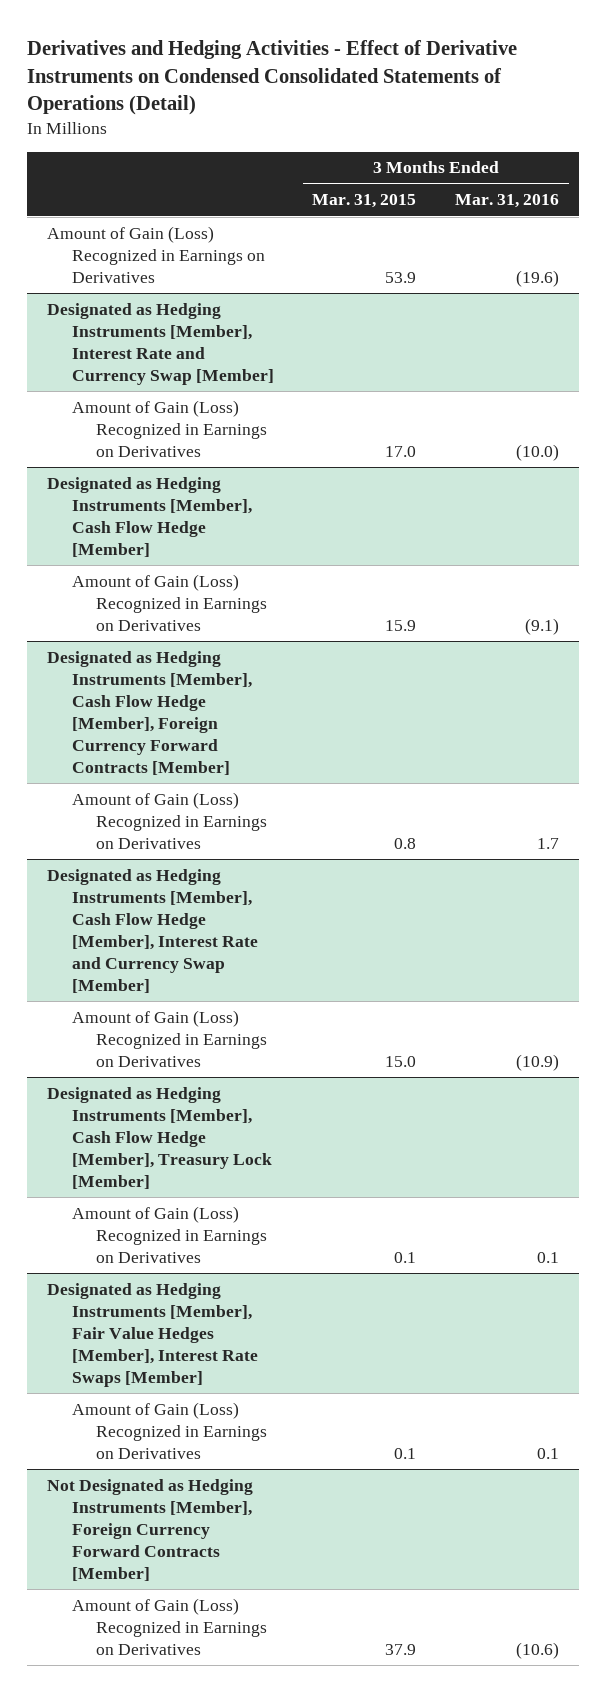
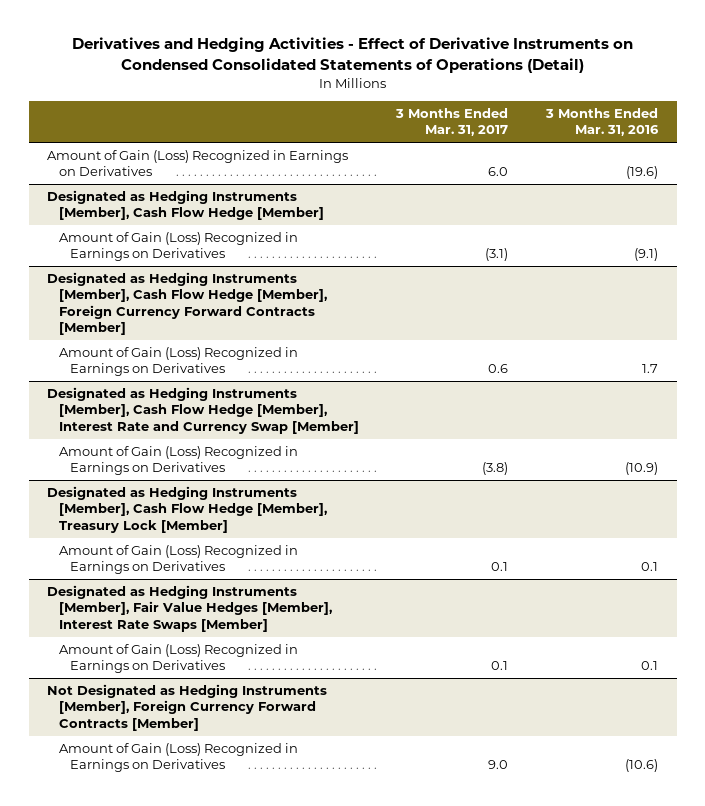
[312,194,417,209] Mar. 31, 2015 -> none
none -> [395,107,509,137] 3 Months Ended Mar. 31, 2017
[46,302,274,385] Designated as Hedging Instruments [Member], Interest Rate and Currency Swap [Member] -> none
[71,399,268,457] Amount of Gain (Loss) Recognized in Earnings on Derivatives -> none

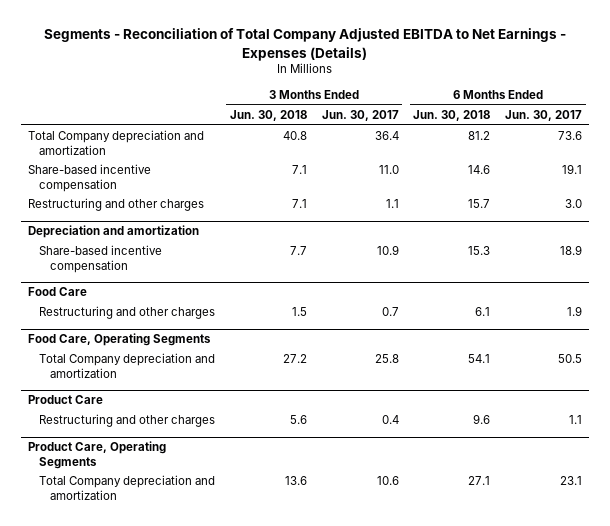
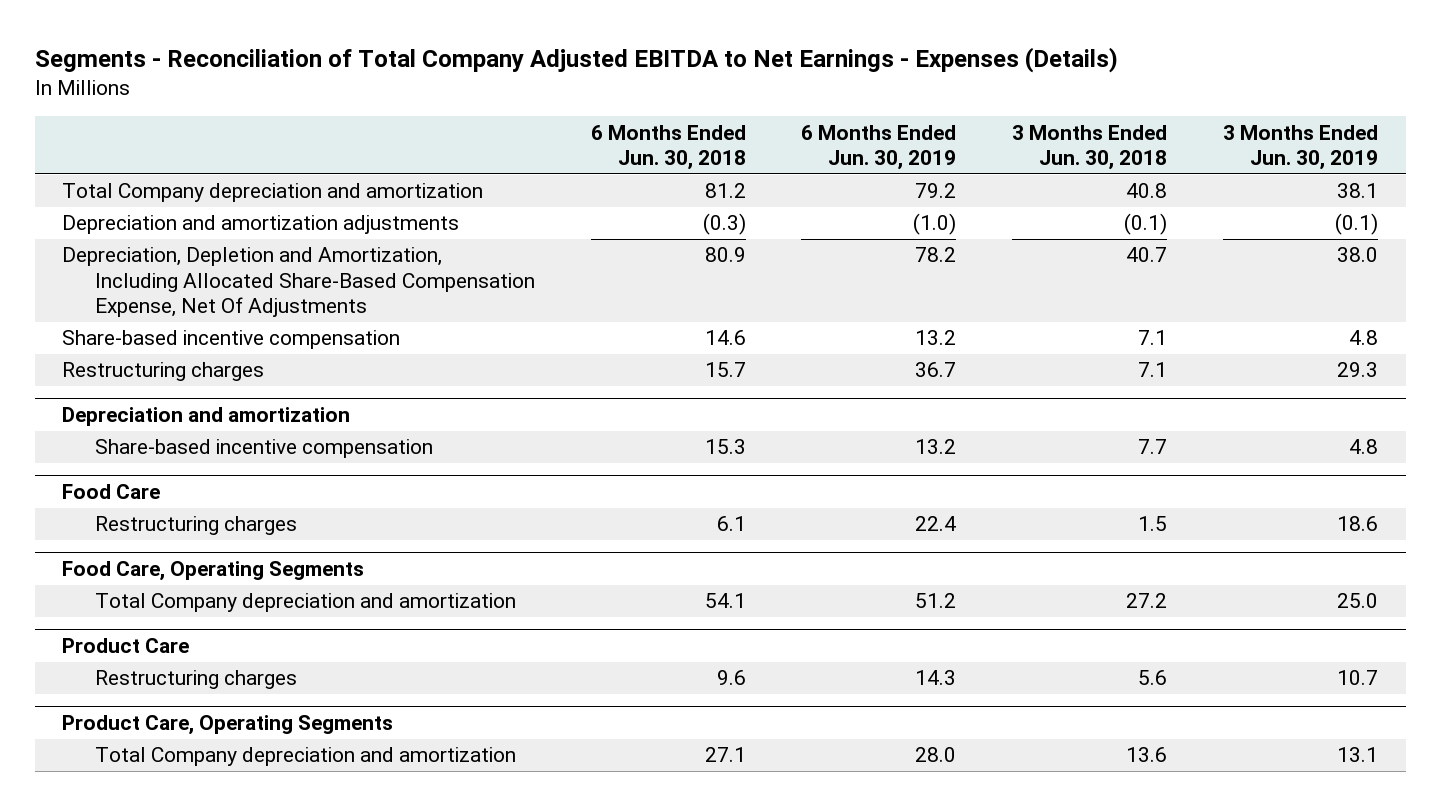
[321,110,399,122] Jun. 30, 2017 -> none
[504,110,582,122] Jun. 30, 2017 -> none
none -> [801,124,957,171] 6 Months Ended Jun. 30, 2019
none -> [1222,124,1378,171] 3 Months Ended Jun. 30, 2019
none -> [62,215,460,235] Depreciation and amortization adjustments
none -> [62,247,536,318] Depreciation, Depletion and Amortization, Including Allocated Share-Based Compensation Expense, Net Of Adjustments
[28,198,205,212] Restructuring and other charges -> [62,362,265,382] Restructuring charges
[39,306,216,320] Restructuring and other charges -> [95,516,298,536] Restructuring charges
[39,414,216,428] Restructuring and other charges -> [95,670,298,690] Restructuring charges

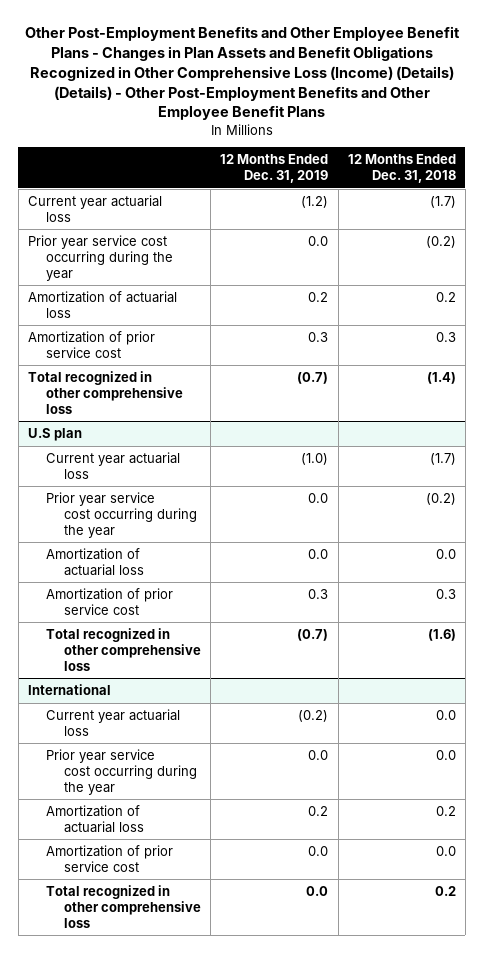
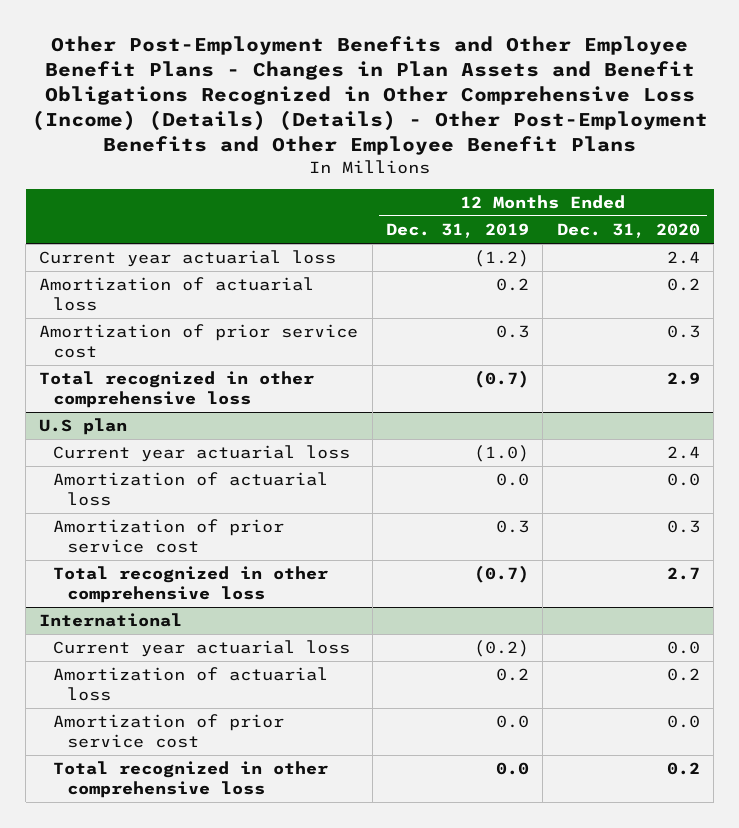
[347,154,456,184] 12 Months Ended Dec. 31, 2018 -> none
none -> [556,223,700,239] Dec. 31, 2020
[27,234,173,281] Prior year service cost occurring during the year -> none
[45,491,197,538] Prior year service cost occurring during the year -> none
[45,748,197,795] Prior year service cost occurring during the year -> none

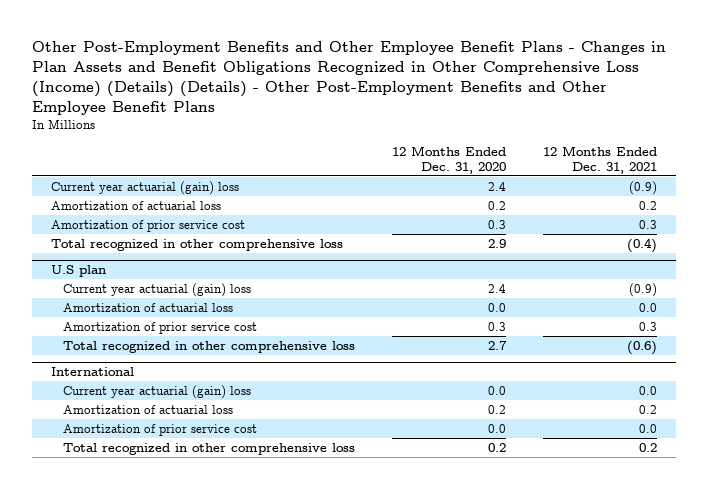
[386,223,530,239] Dec. 31, 2019 -> none
none -> [543,145,658,174] 12 Months Ended Dec. 31, 2021
[39,250,337,268] Current year actuarial loss -> [50,180,239,195] Current year actuarial (gain) loss
[53,445,351,463] Current year actuarial loss -> [63,282,252,297] Current year actuarial (gain) loss
[53,640,351,658] Current year actuarial loss -> [63,384,252,399] Current year actuarial (gain) loss

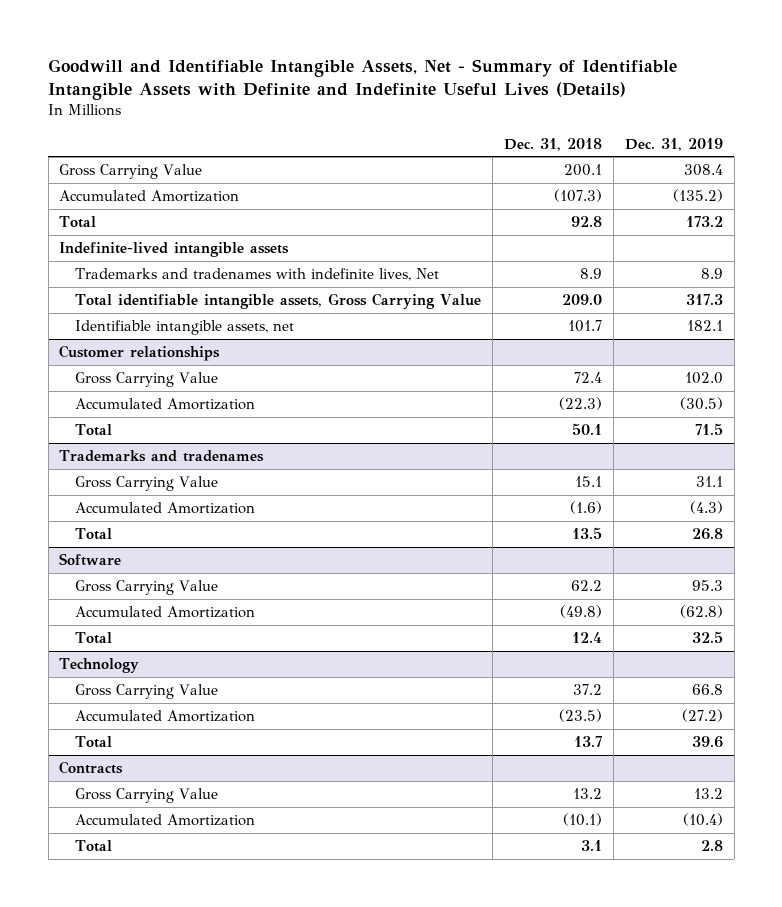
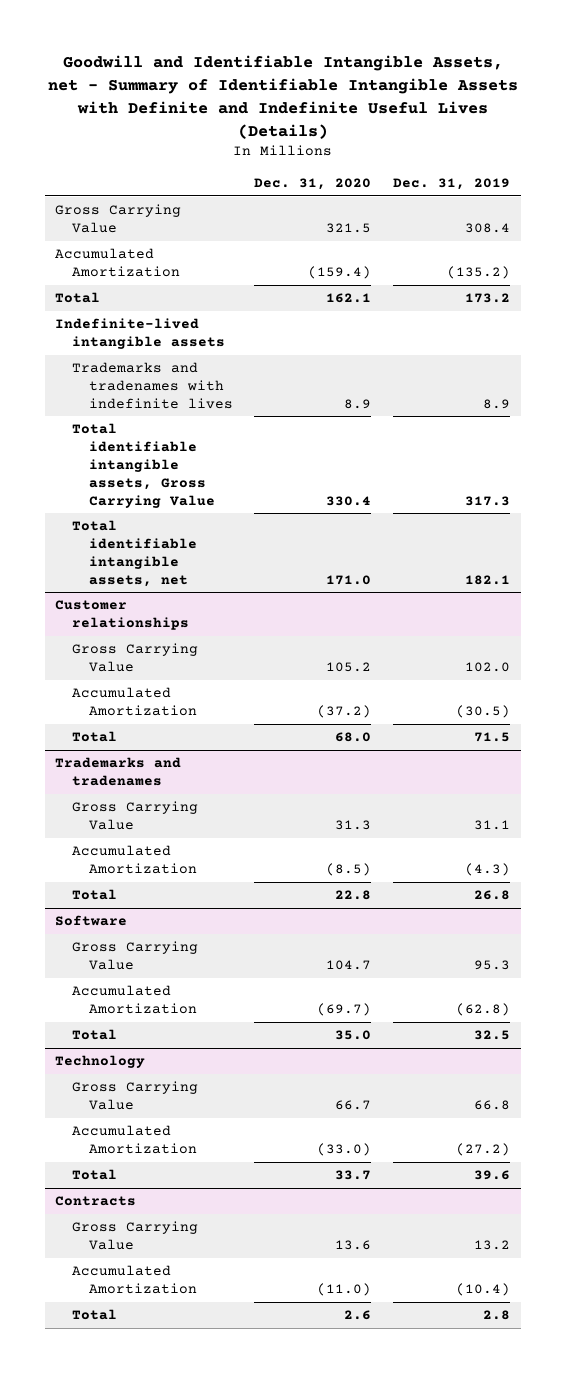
[48,58,678,100] Goodwill and Identifiable Intangible Assets, Net - Summary of Identifiable Intangible Assets with Definite and Indefinite Useful Lives (Details) -> [47,55,518,139] Goodwill and Identifiable Intangible Assets, net - Summary of Identifiable Intangible Assets with Definite and Indefinite Useful Lives (Details)
[503,137,602,151] Dec. 31, 2018 -> none
none -> [254,178,372,191] Dec. 31, 2020
[75,268,440,282] Trademarks and tradenames with indefinite lives, Net -> [72,362,233,409] Trademarks and tradenames with indefinite lives
[75,320,295,336] Identifiable intangible assets, net -> [72,520,197,587] Total identifiable intangible assets, net

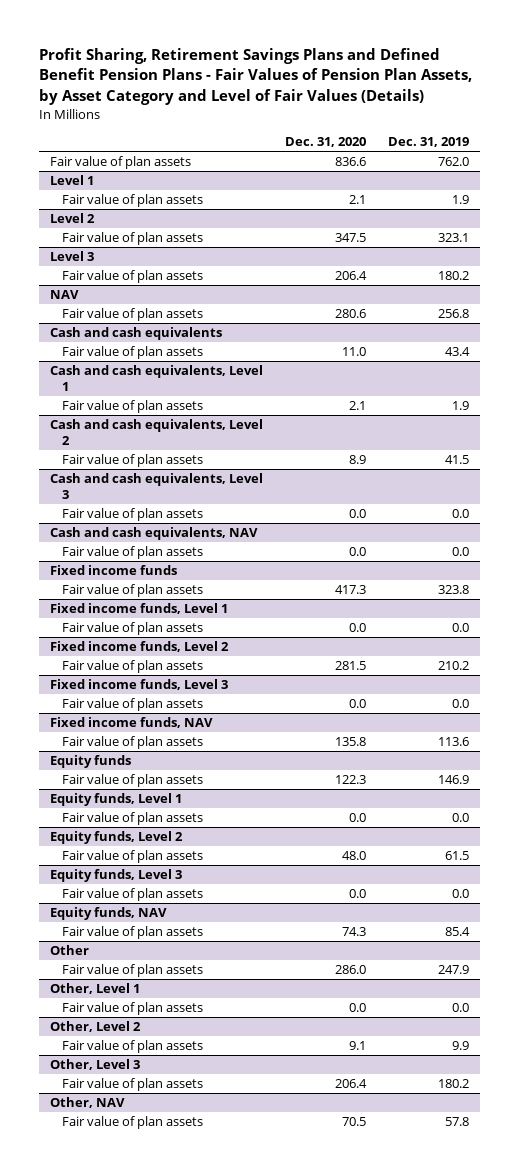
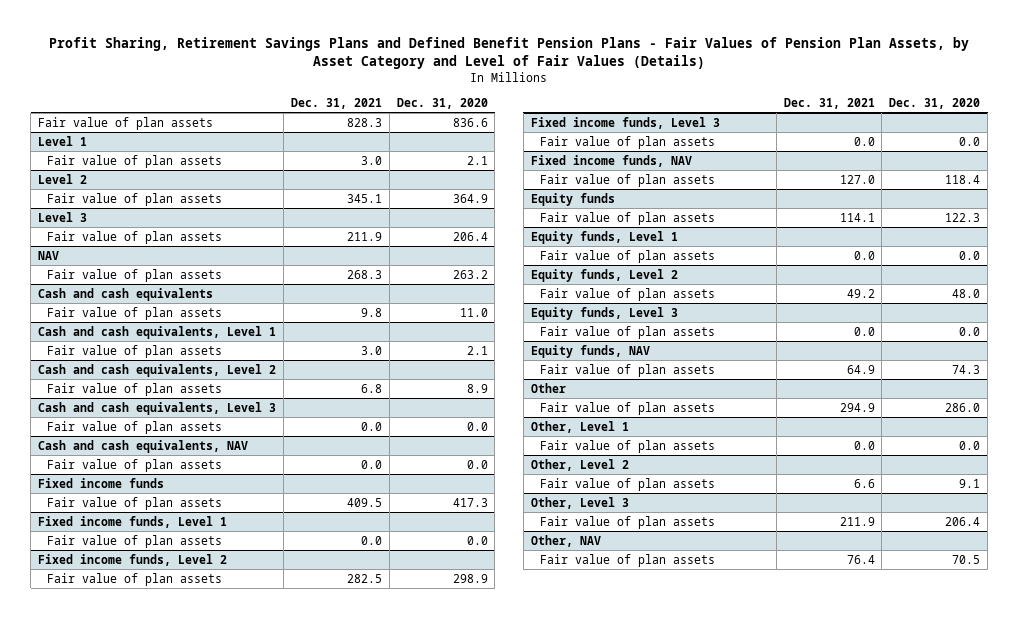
[388,137,470,148] Dec. 31, 2019 -> none
none -> [290,97,382,109] Dec. 31, 2021
[335,233,367,243] 347.5 -> [452,193,488,203] 364.9
[335,309,367,319] 280.6 -> [452,269,488,279] 263.2
[335,661,367,671] 281.5 -> [452,573,488,583] 298.9
[335,737,367,747] 135.8 -> [945,174,981,184] 118.4

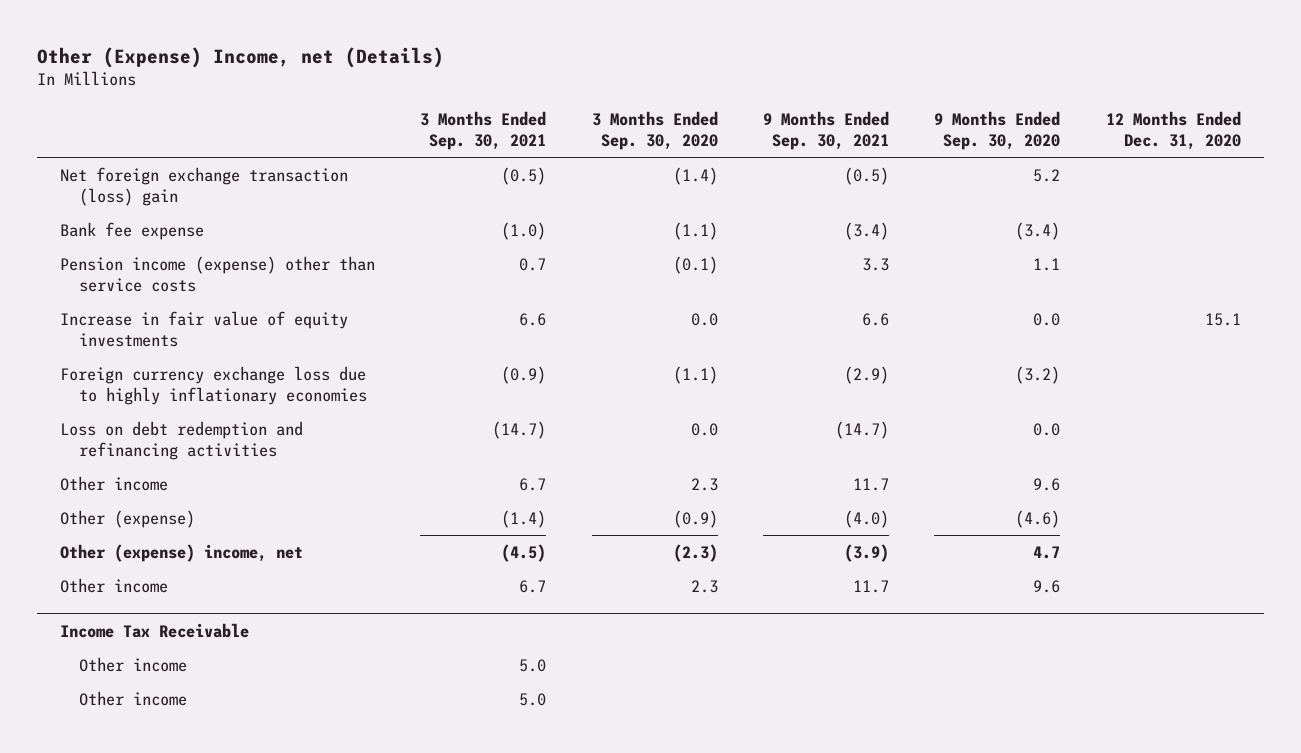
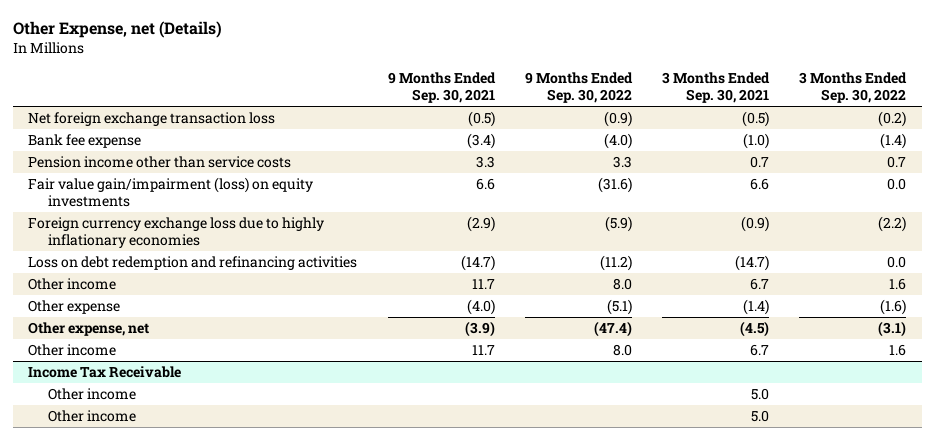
[37,46,445,68] Other (Expense) Income, net (Details) -> [13,21,223,39] Other Expense, net (Details)
[591,110,718,151] 3 Months Ended Sep. 30, 2020 -> none
[934,110,1061,151] 9 Months Ended Sep. 30, 2020 -> none
[1105,110,1241,151] 12 Months Ended Dec. 31, 2020 -> none
none -> [524,71,633,104] 9 Months Ended Sep. 30, 2022
none -> [799,71,908,104] 3 Months Ended Sep. 30, 2022
[59,166,348,207] Net foreign exchange transaction (loss) gain -> [28,112,276,127] Net foreign exchange transaction loss
[59,255,375,293] Pension income (expense) other than service costs -> [28,156,292,169] Pension income other than service costs
[59,310,348,348] Increase in fair value of equity investments -> [28,177,314,208] Fair value gain/impairment (loss) on equity investments
[59,509,195,528] Other (expense) -> [28,300,121,315] Other expense
[59,543,303,562] Other (expense) income, net -> [28,322,150,337] Other expense, net

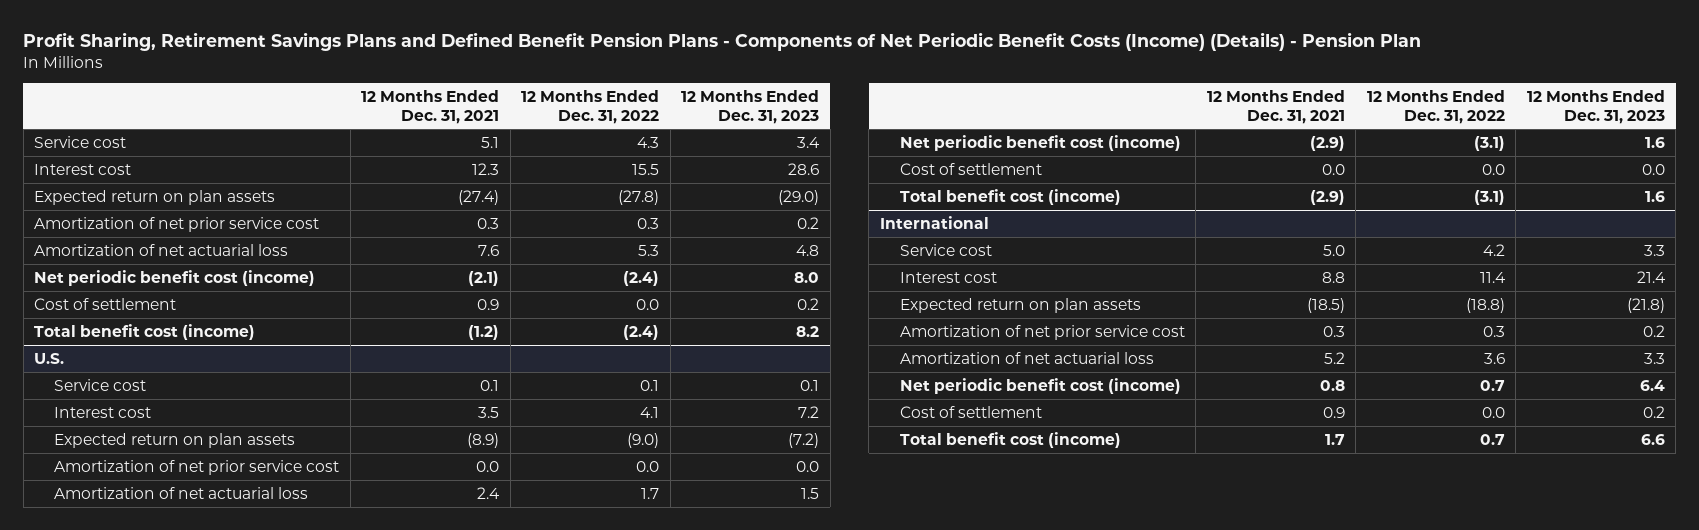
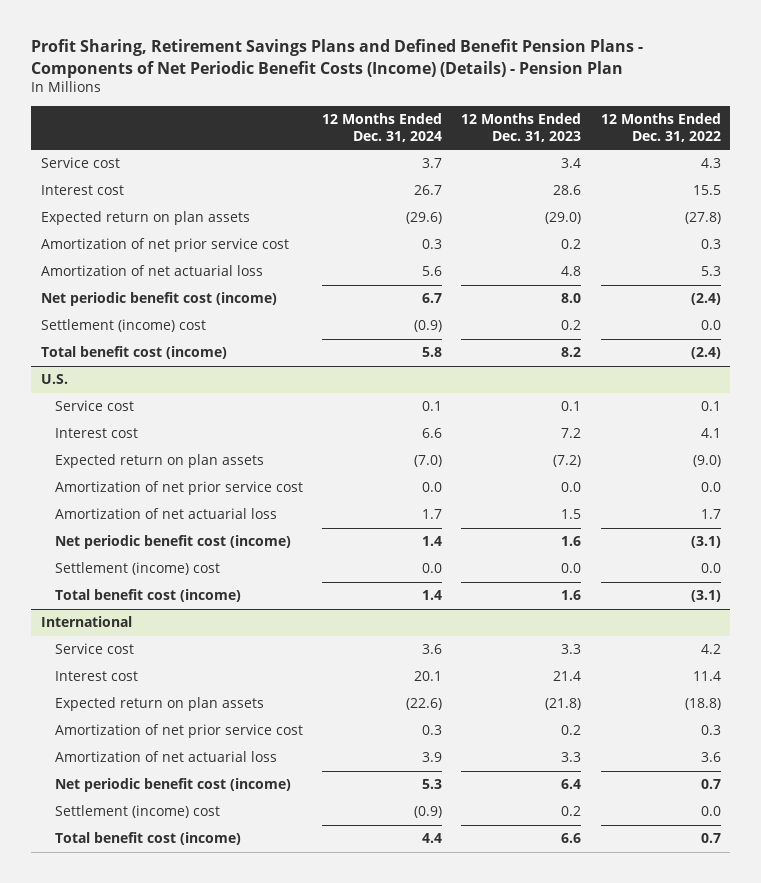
[361,89,500,124] 12 Months Ended Dec. 31, 2021 -> none
none -> [321,113,442,142] 12 Months Ended Dec. 31, 2024
[34,297,177,310] Cost of settlement -> [40,319,206,333] Settlement (income) cost
[899,162,1042,175] Cost of settlement -> [54,562,220,576] Settlement (income) cost
[899,405,1042,418] Cost of settlement -> [54,805,220,819] Settlement (income) cost

